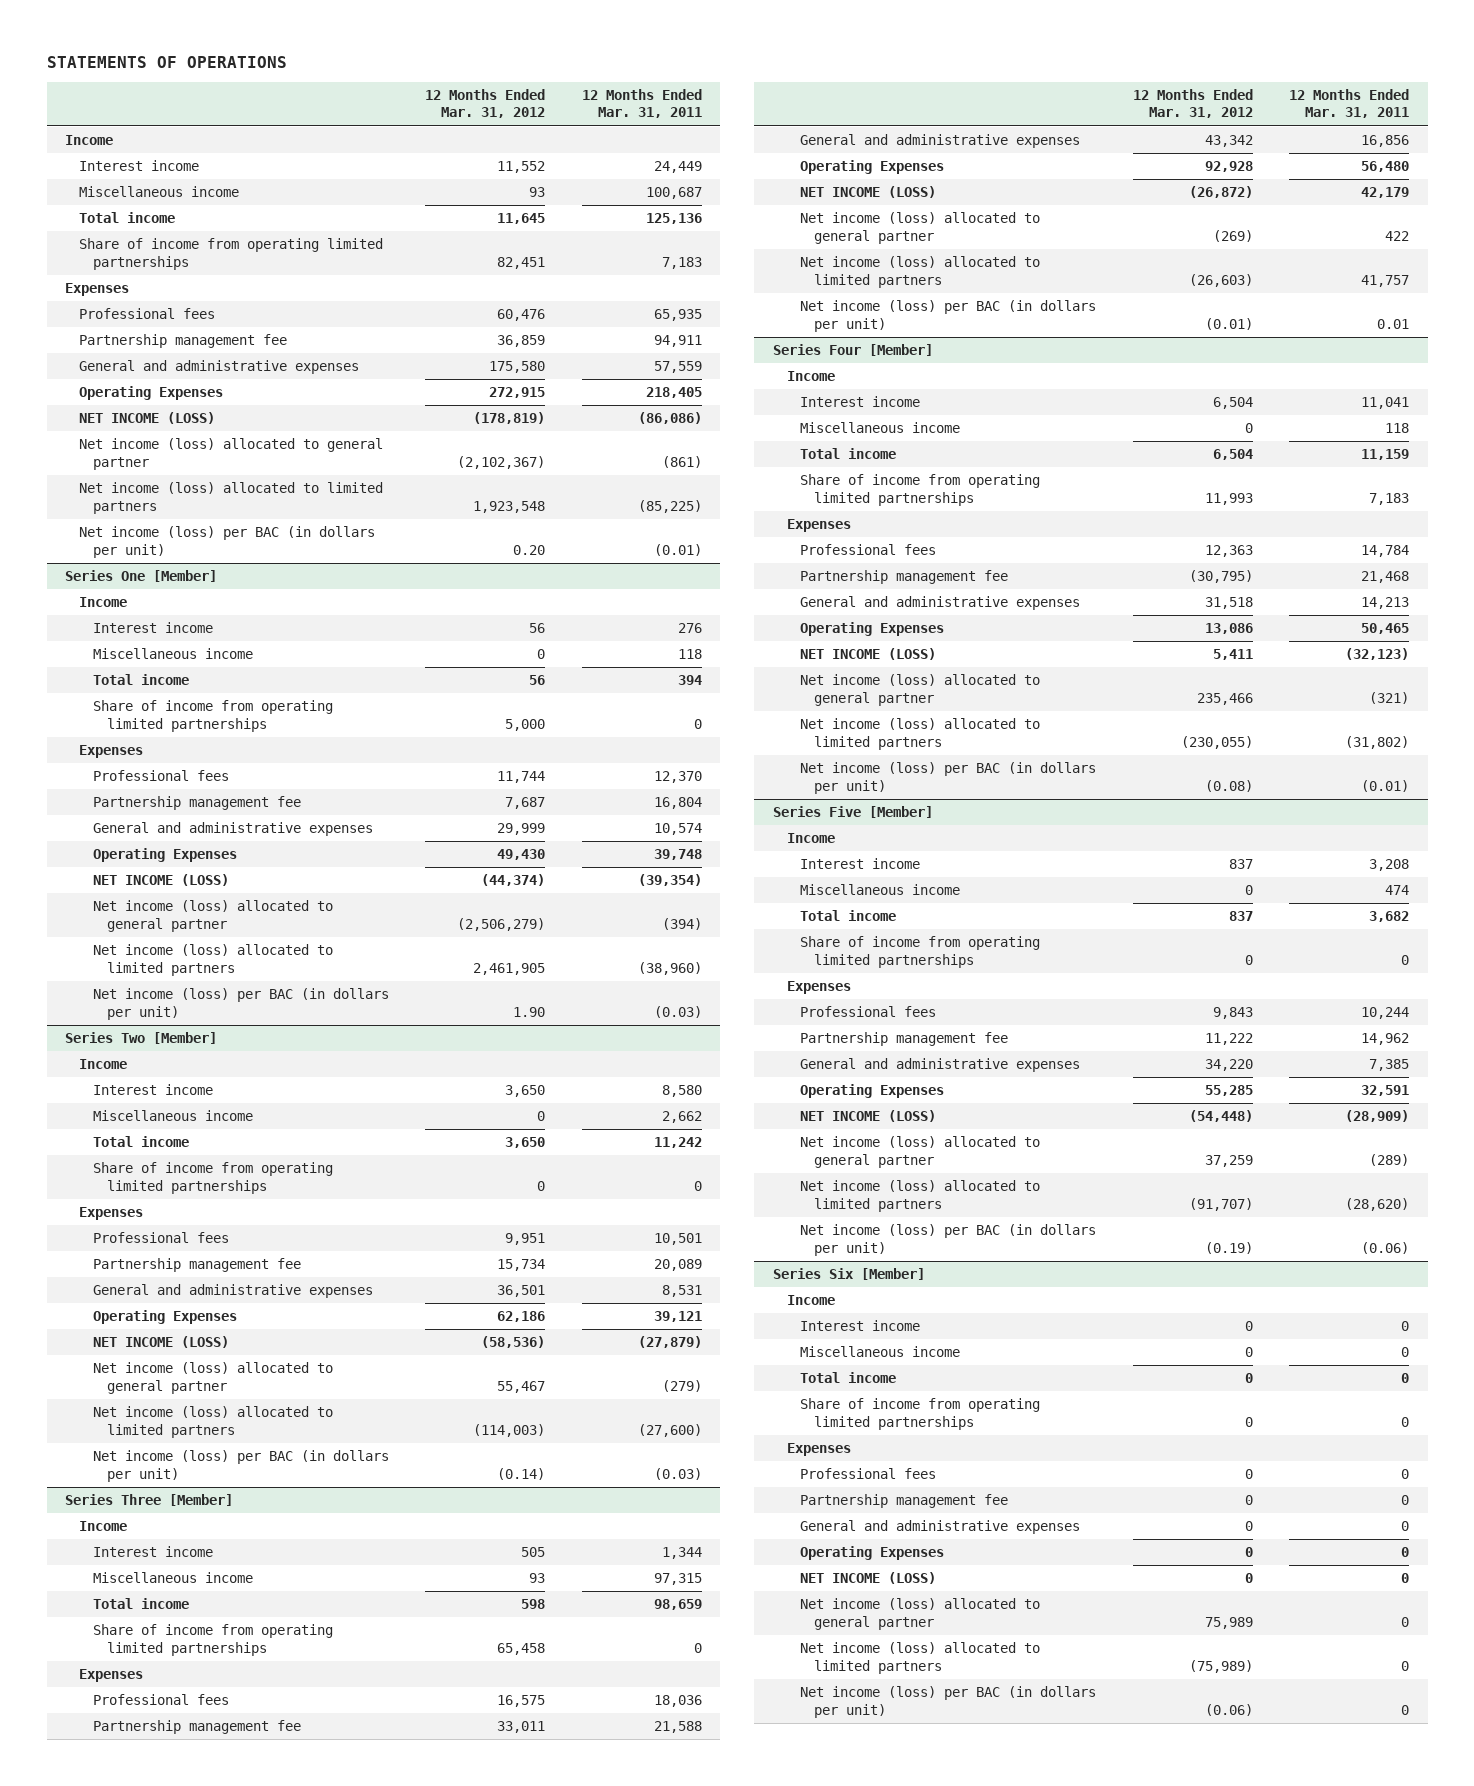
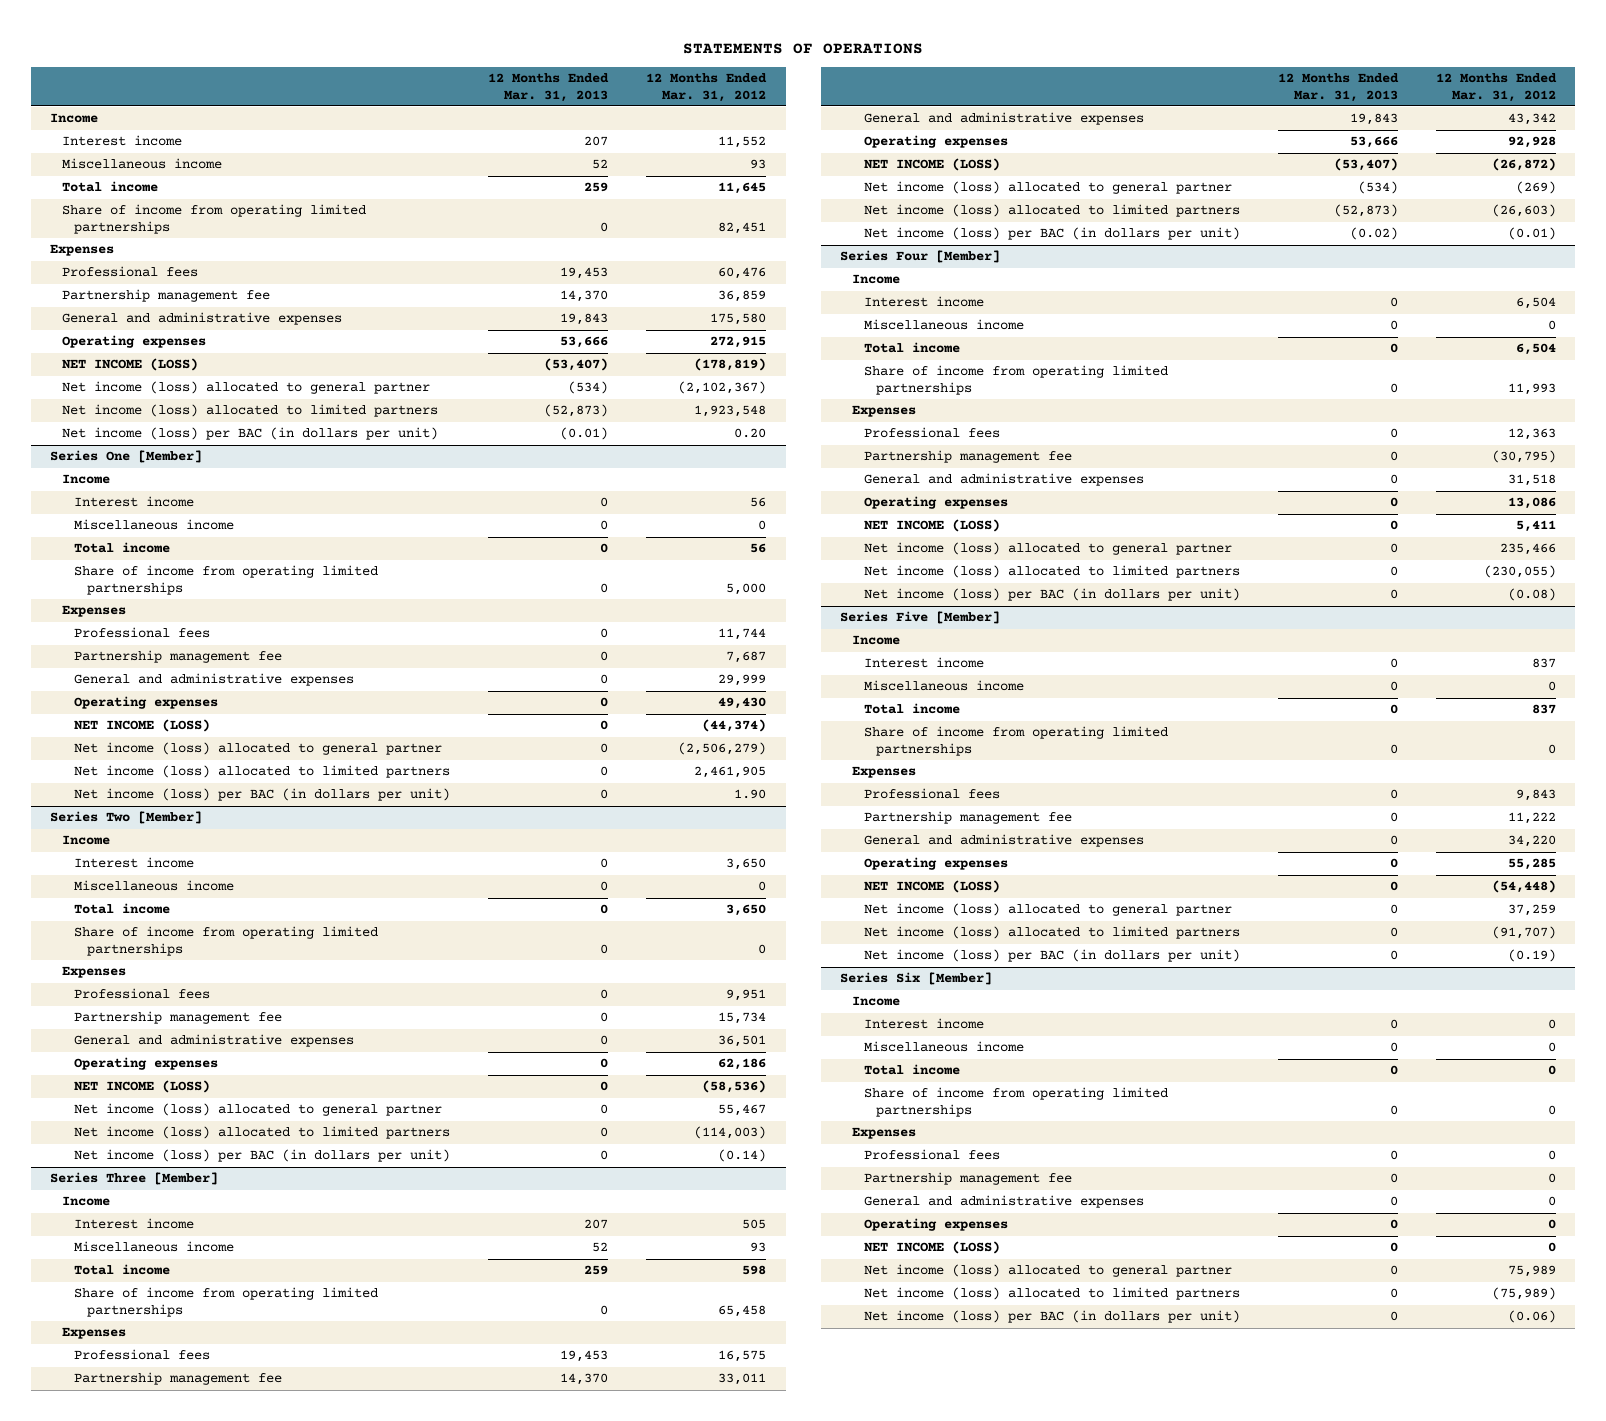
[581,88,702,119] 12 Months Ended Mar. 31, 2011 -> none
none -> [488,73,610,102] 12 Months Ended Mar. 31, 2013
[79,386,224,401] Operating Expenses -> [62,335,207,349] Operating expenses
[92,848,237,863] Operating Expenses -> [74,696,219,710] Operating expenses
[92,1310,237,1325] Operating Expenses -> [74,1057,219,1071] Operating expenses
[800,160,945,175] Operating Expenses -> [863,135,1008,149] Operating expenses
[800,622,945,637] Operating Expenses -> [863,496,1008,510] Operating expenses
[800,1084,945,1099] Operating Expenses -> [863,857,1008,871] Operating expenses
[800,1546,945,1561] Operating Expenses -> [863,1218,1008,1232] Operating expenses

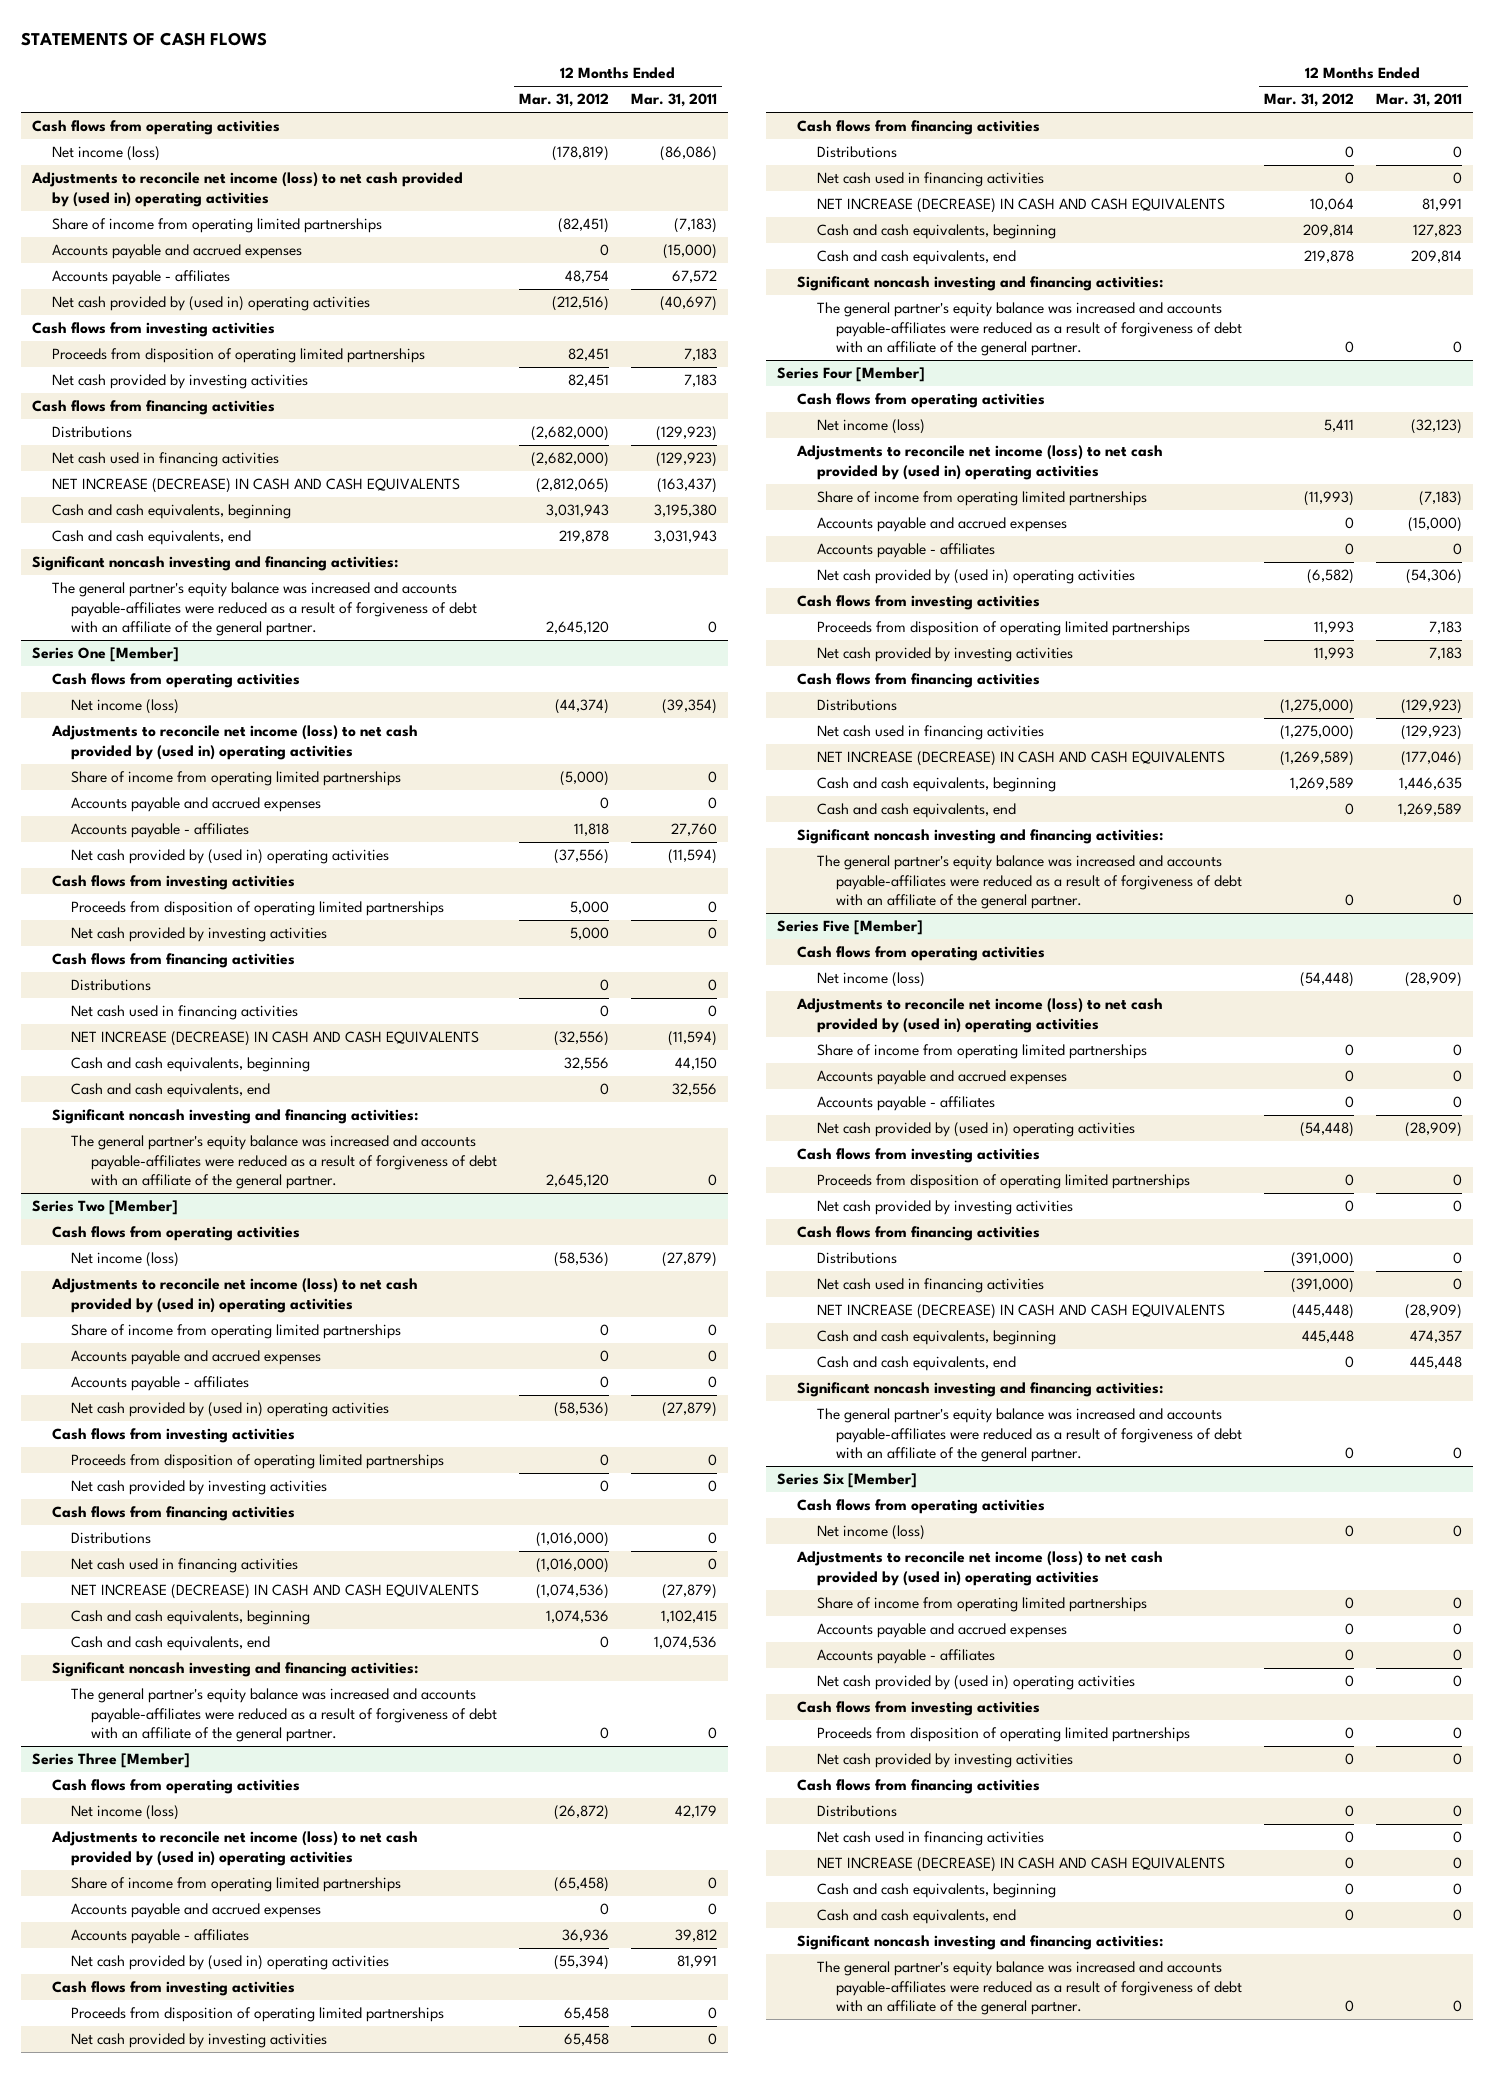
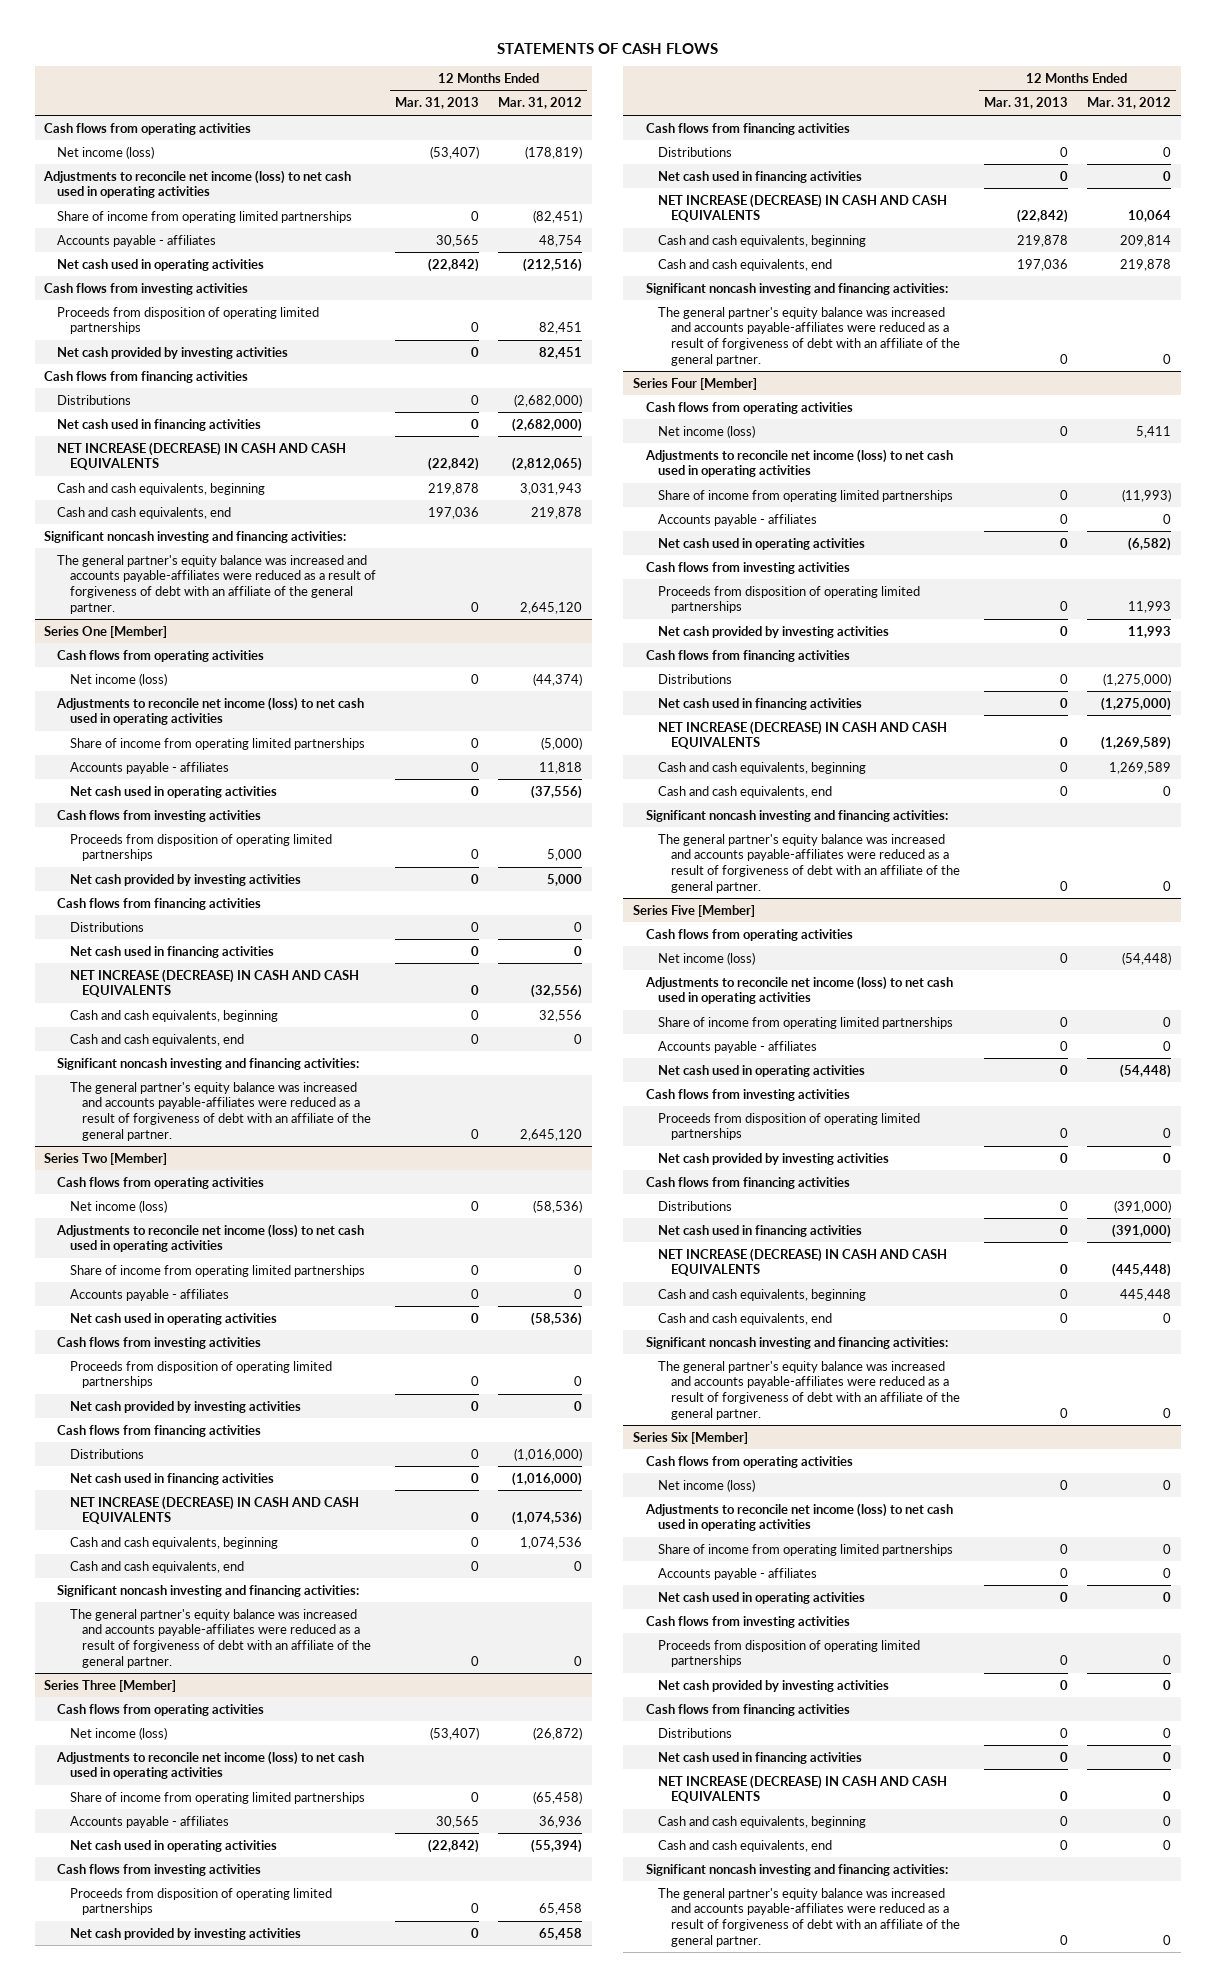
[630,93,717,108] Mar. 31, 2011 -> none
none -> [394,97,479,110] Mar. 31, 2013
[30,172,463,207] Adjustments to reconcile net income (loss) to net cash provided by (used in) operating activities -> [43,169,352,199] Adjustments to reconcile net income (loss) to net cash used in operating activities
[51,244,302,260] Accounts payable and accrued expenses -> none
[51,296,370,312] Net cash provided by (used in) operating activities -> [56,258,264,271] Net cash used in operating activities
[50,725,418,760] Adjustments to reconcile net income (loss) to net cash provided by (used in) operating activities -> [55,696,364,726] Adjustments to reconcile net income (loss) to net cash used in operating activities
[71,797,322,813] Accounts payable and accrued expenses -> none
[71,849,390,865] Net cash provided by (used in) operating activities -> [69,785,277,798] Net cash used in operating activities
[50,1278,418,1313] Adjustments to reconcile net income (loss) to net cash provided by (used in) operating activities -> [55,1223,364,1253] Adjustments to reconcile net income (loss) to net cash used in operating activities
[71,1350,322,1366] Accounts payable and accrued expenses -> none
[71,1402,390,1418] Net cash provided by (used in) operating activities -> [69,1312,277,1325] Net cash used in operating activities
[50,1831,418,1866] Adjustments to reconcile net income (loss) to net cash provided by (used in) operating activities -> [55,1750,364,1780] Adjustments to reconcile net income (loss) to net cash used in operating activities
[71,1903,322,1919] Accounts payable and accrued expenses -> none
[71,1955,390,1971] Net cash provided by (used in) operating activities -> [69,1839,277,1852] Net cash used in operating activities
[795,445,1163,480] Adjustments to reconcile net income (loss) to net cash provided by (used in) operating activities -> [644,448,953,478] Adjustments to reconcile net income (loss) to net cash used in operating activities
[816,517,1067,533] Accounts payable and accrued expenses -> none
[816,569,1135,585] Net cash provided by (used in) operating activities -> [658,537,866,550] Net cash used in operating activities
[795,998,1163,1033] Adjustments to reconcile net income (loss) to net cash provided by (used in) operating activities -> [644,975,953,1005] Adjustments to reconcile net income (loss) to net cash used in operating activities
[816,1070,1067,1086] Accounts payable and accrued expenses -> none
[816,1122,1135,1138] Net cash provided by (used in) operating activities -> [658,1064,866,1077] Net cash used in operating activities
[795,1551,1163,1586] Adjustments to reconcile net income (loss) to net cash provided by (used in) operating activities -> [644,1502,953,1532] Adjustments to reconcile net income (loss) to net cash used in operating activities
[816,1623,1067,1639] Accounts payable and accrued expenses -> none
[816,1675,1135,1691] Net cash provided by (used in) operating activities -> [658,1591,866,1604] Net cash used in operating activities

